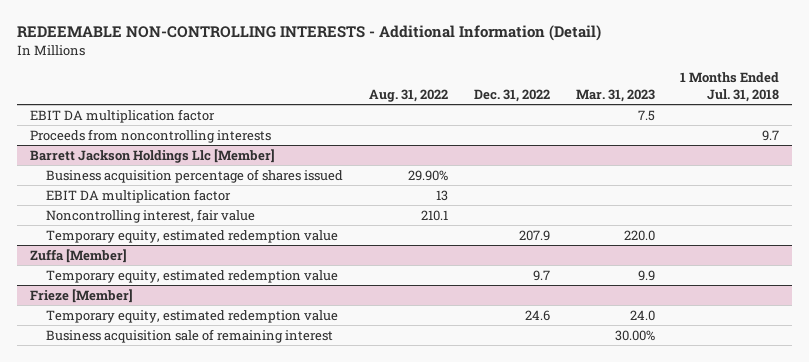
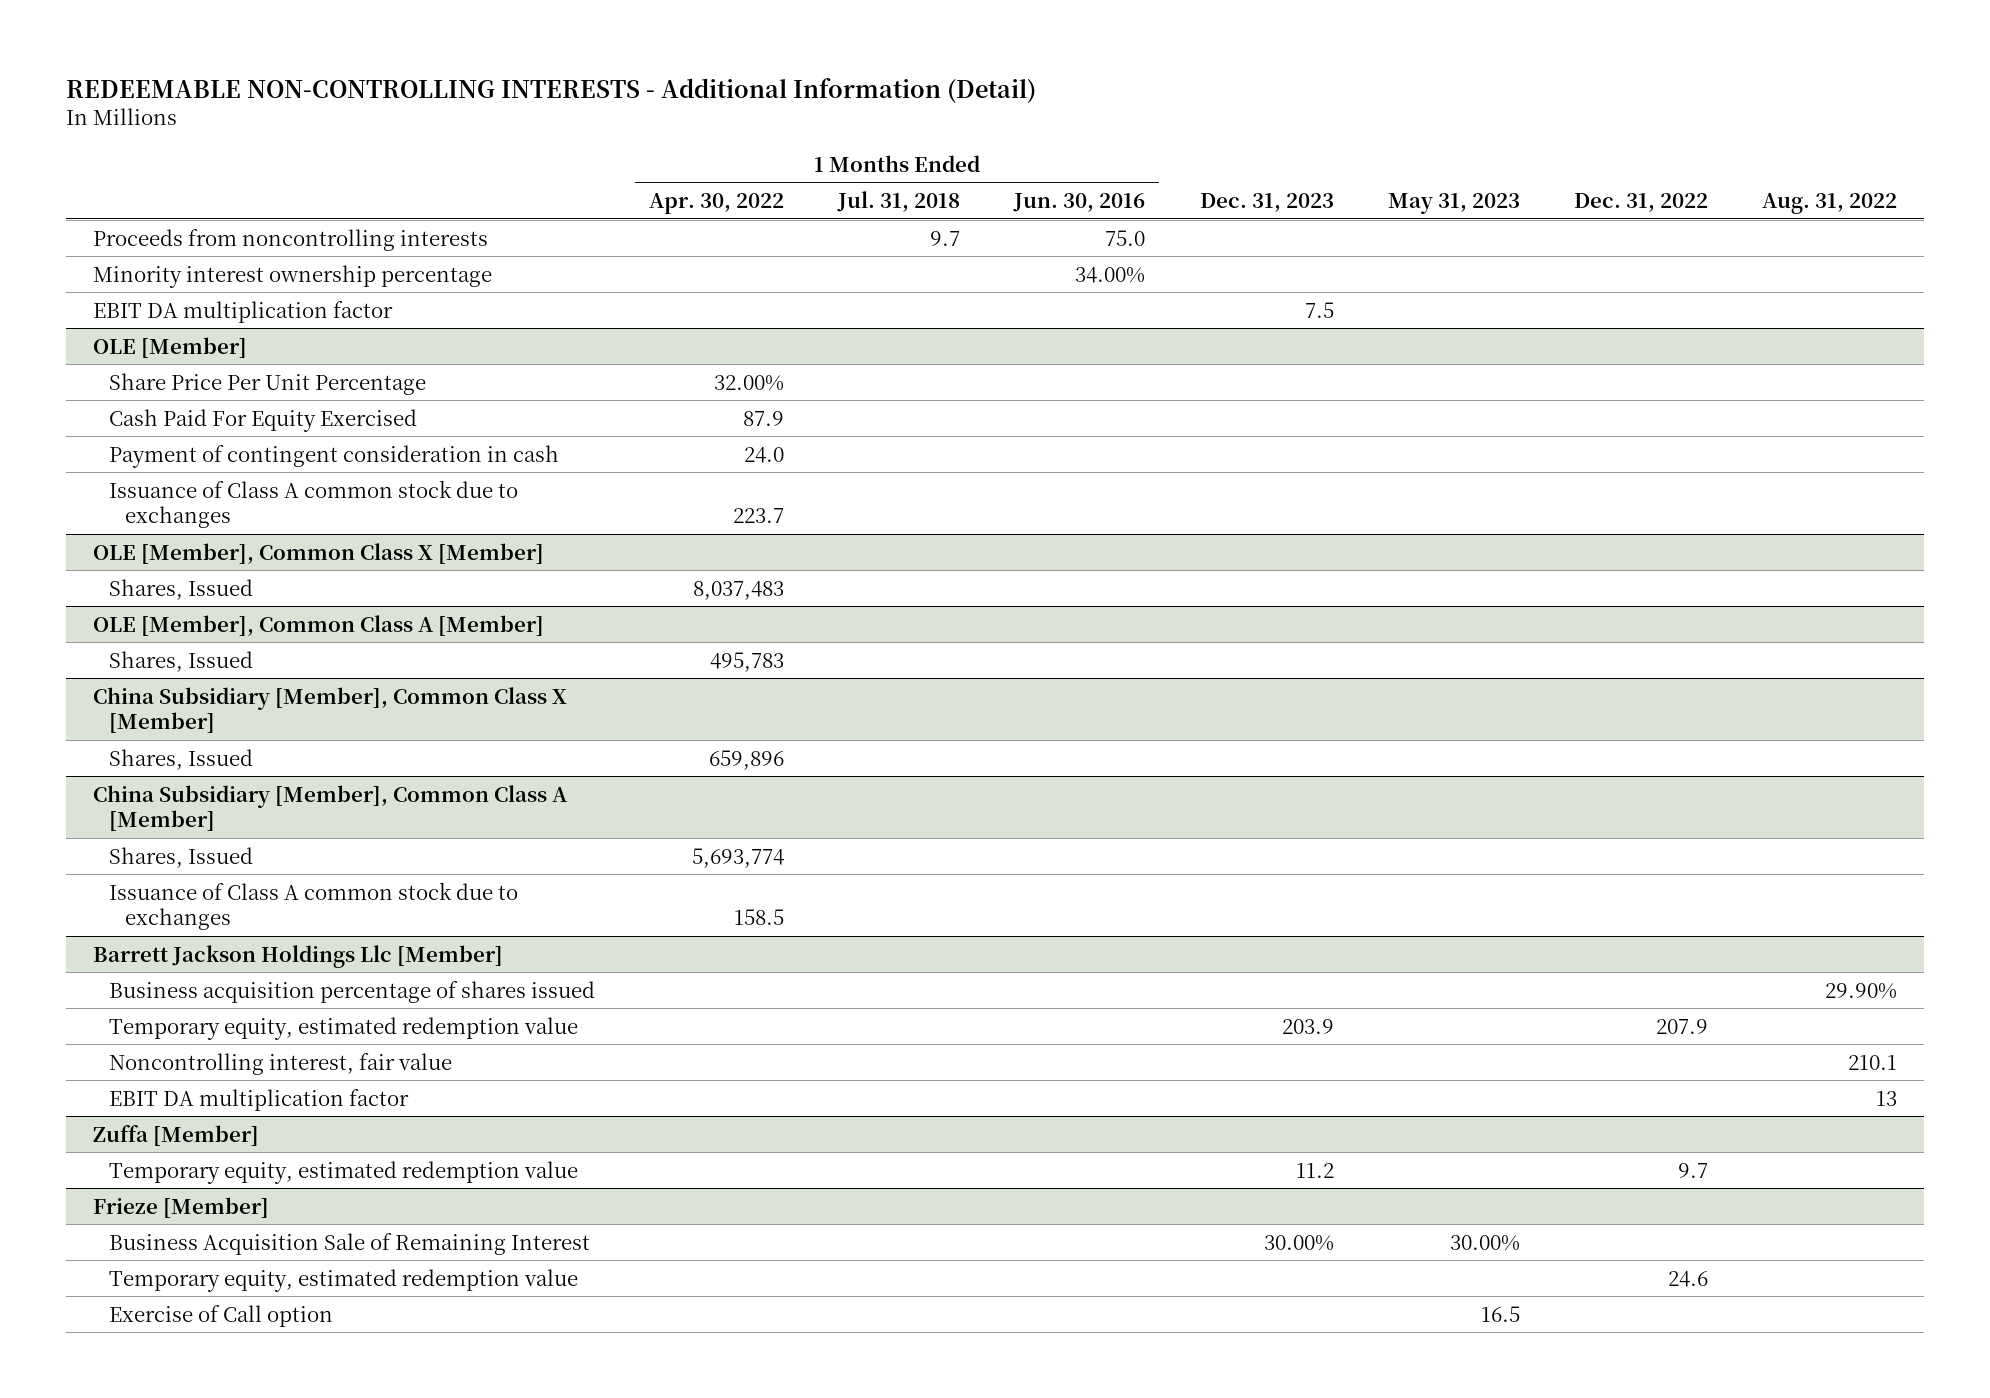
[575,89,655,103] Mar. 31, 2023 -> none
none -> [649,193,785,215] Apr. 30, 2022
none -> [1013,193,1146,213] Jun. 30, 2016
none -> [1199,193,1334,213] Dec. 31, 2023
none -> [1387,193,1520,215] May 31, 2023
none -> [92,264,492,288] Minority interest ownership percentage
[30,108,216,123] EBIT DA multiplication factor -> [92,300,393,323] EBIT DA multiplication factor
none -> [92,336,247,358] OLE [Member]
none -> [108,372,426,395] Share Price Per Unit Percentage
none -> [108,408,417,432] Cash Paid For Equity Exercised
none -> [108,444,559,468] Payment of contingent consideration in cash
none -> [108,479,518,528] Issuance of Class A common stock due to exchanges
none -> [92,542,544,564] OLE [Member], Common Class X [Member]
none -> [108,578,253,600] Shares, Issued
none -> [92,614,544,636] OLE [Member], Common Class A [Member]
none -> [108,650,253,672] Shares, Issued
none -> [92,686,567,733] China Subsidiary [Member], Common Class X [Member]
none -> [108,748,253,770] Shares, Issued
none -> [92,784,568,831] China Subsidiary [Member], Common Class A [Member]
none -> [108,846,253,868] Shares, Issued
none -> [108,881,518,930] Issuance of Class A common stock due to exchanges
[46,208,256,223] Noncontrolling interest, fair value -> [108,1052,452,1075] Noncontrolling interest, fair value
[46,188,232,203] EBIT DA multiplication factor -> [108,1088,409,1111] EBIT DA multiplication factor
none -> [108,1232,590,1255] Business Acquisition Sale of Remaining Interest
[46,328,334,343] Business acquisition sale of remaining interest -> none
none -> [108,1304,333,1327] Exercise of Call option

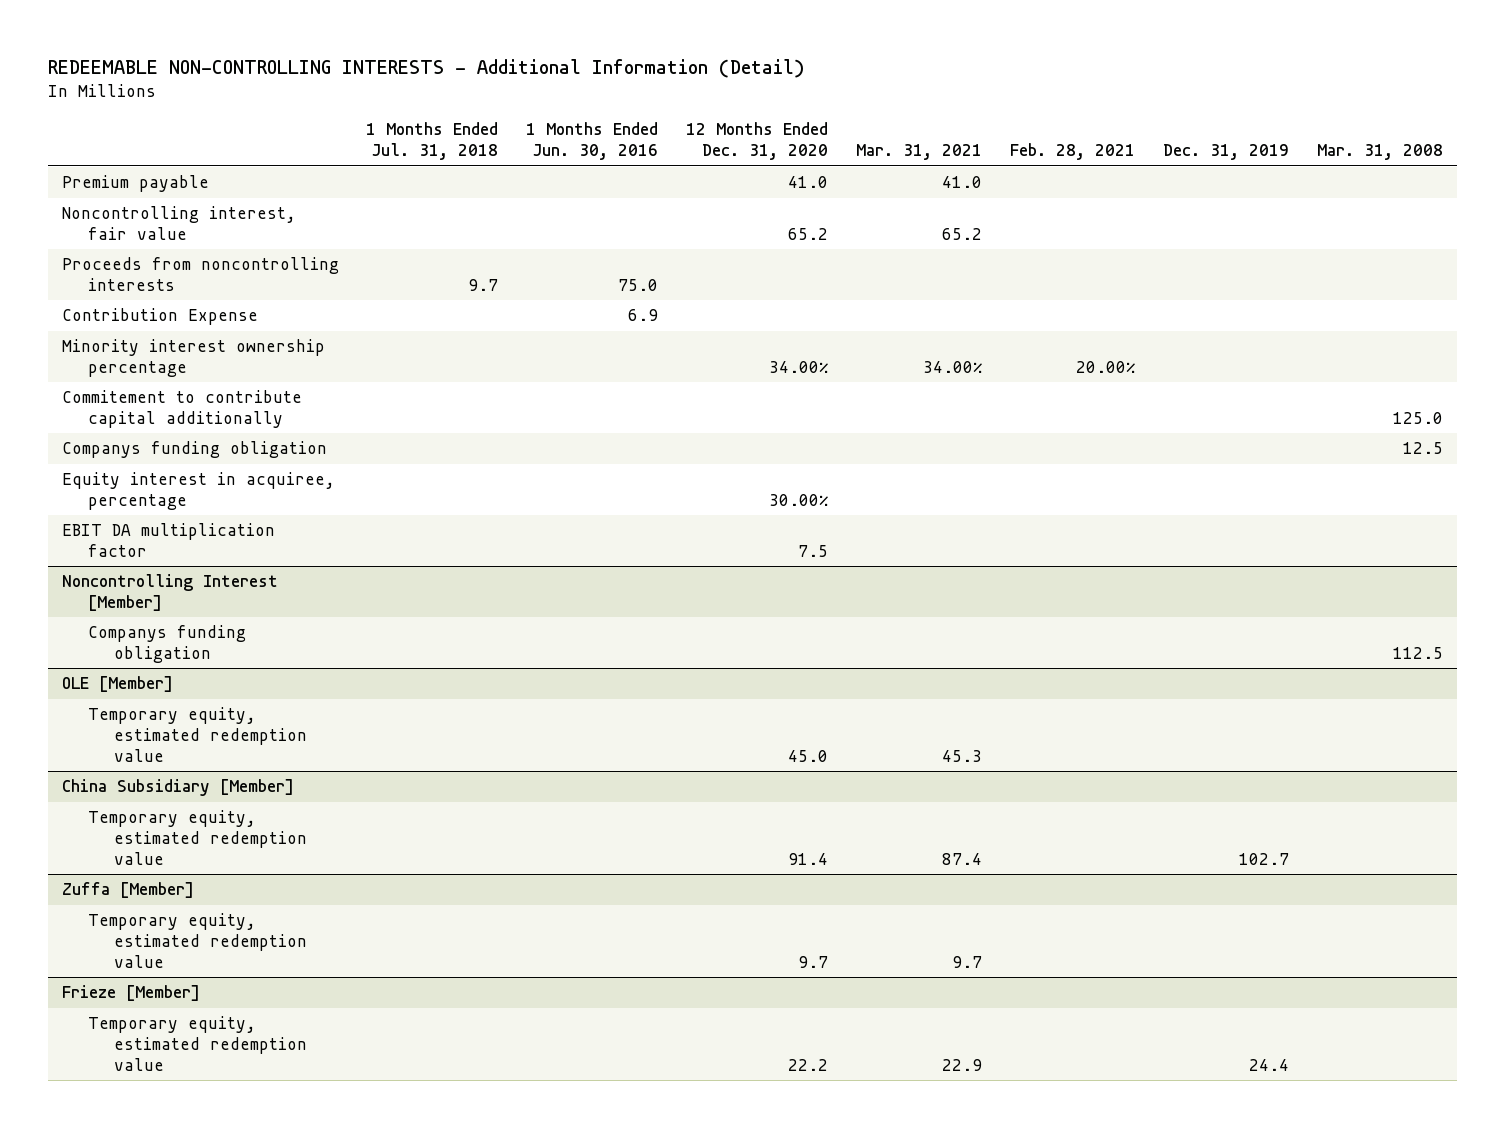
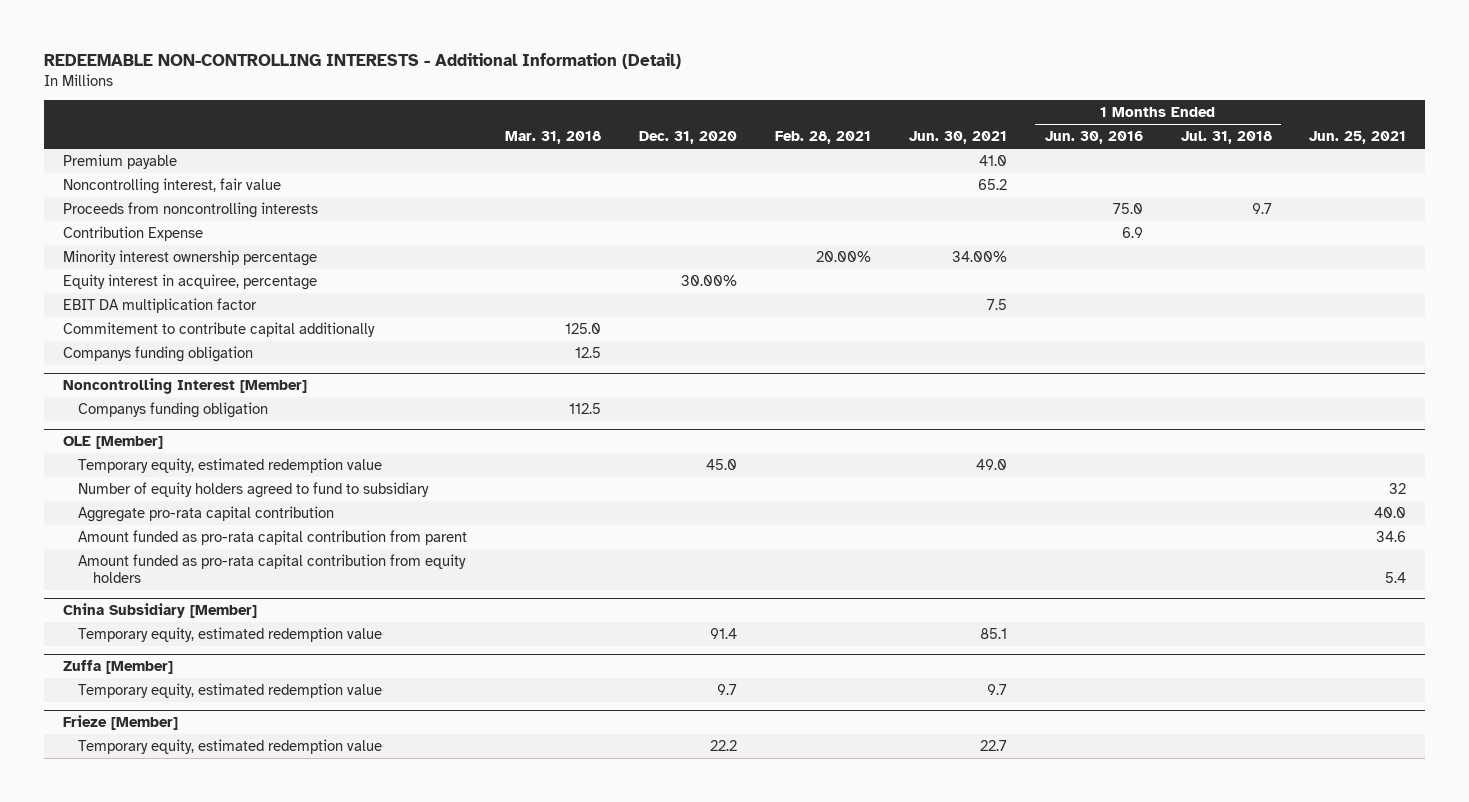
[686,122,829,161] 12 Months Ended Dec. 31, 2020 -> none
[856,144,983,161] Mar. 31, 2021 -> none
[1163,144,1290,161] Dec. 31, 2019 -> none
[1317,144,1444,161] Mar. 31, 2008 -> none
none -> [504,131,601,145] Mar. 31, 2018
none -> [638,131,737,145] Dec. 31, 2020
none -> [908,131,1007,145] Jun. 30, 2021
none -> [1309,131,1407,145] Jun. 25, 2021
[61,390,302,429] Commitement to contribute capital additionally -> [62,321,375,337] Commitement to contribute capital additionally
[61,441,327,459] Companys funding obligation -> [62,345,253,362] Companys funding obligation
none -> [77,481,429,498] Number of equity holders agreed to fund to subsidiary
none -> [77,505,334,522] Aggregate pro-rata capital contribution
none -> [77,529,467,545] Amount funded as pro-rata capital contribution from parent
none -> [77,553,466,583] Amount funded as pro-rata capital contribution from equity holders

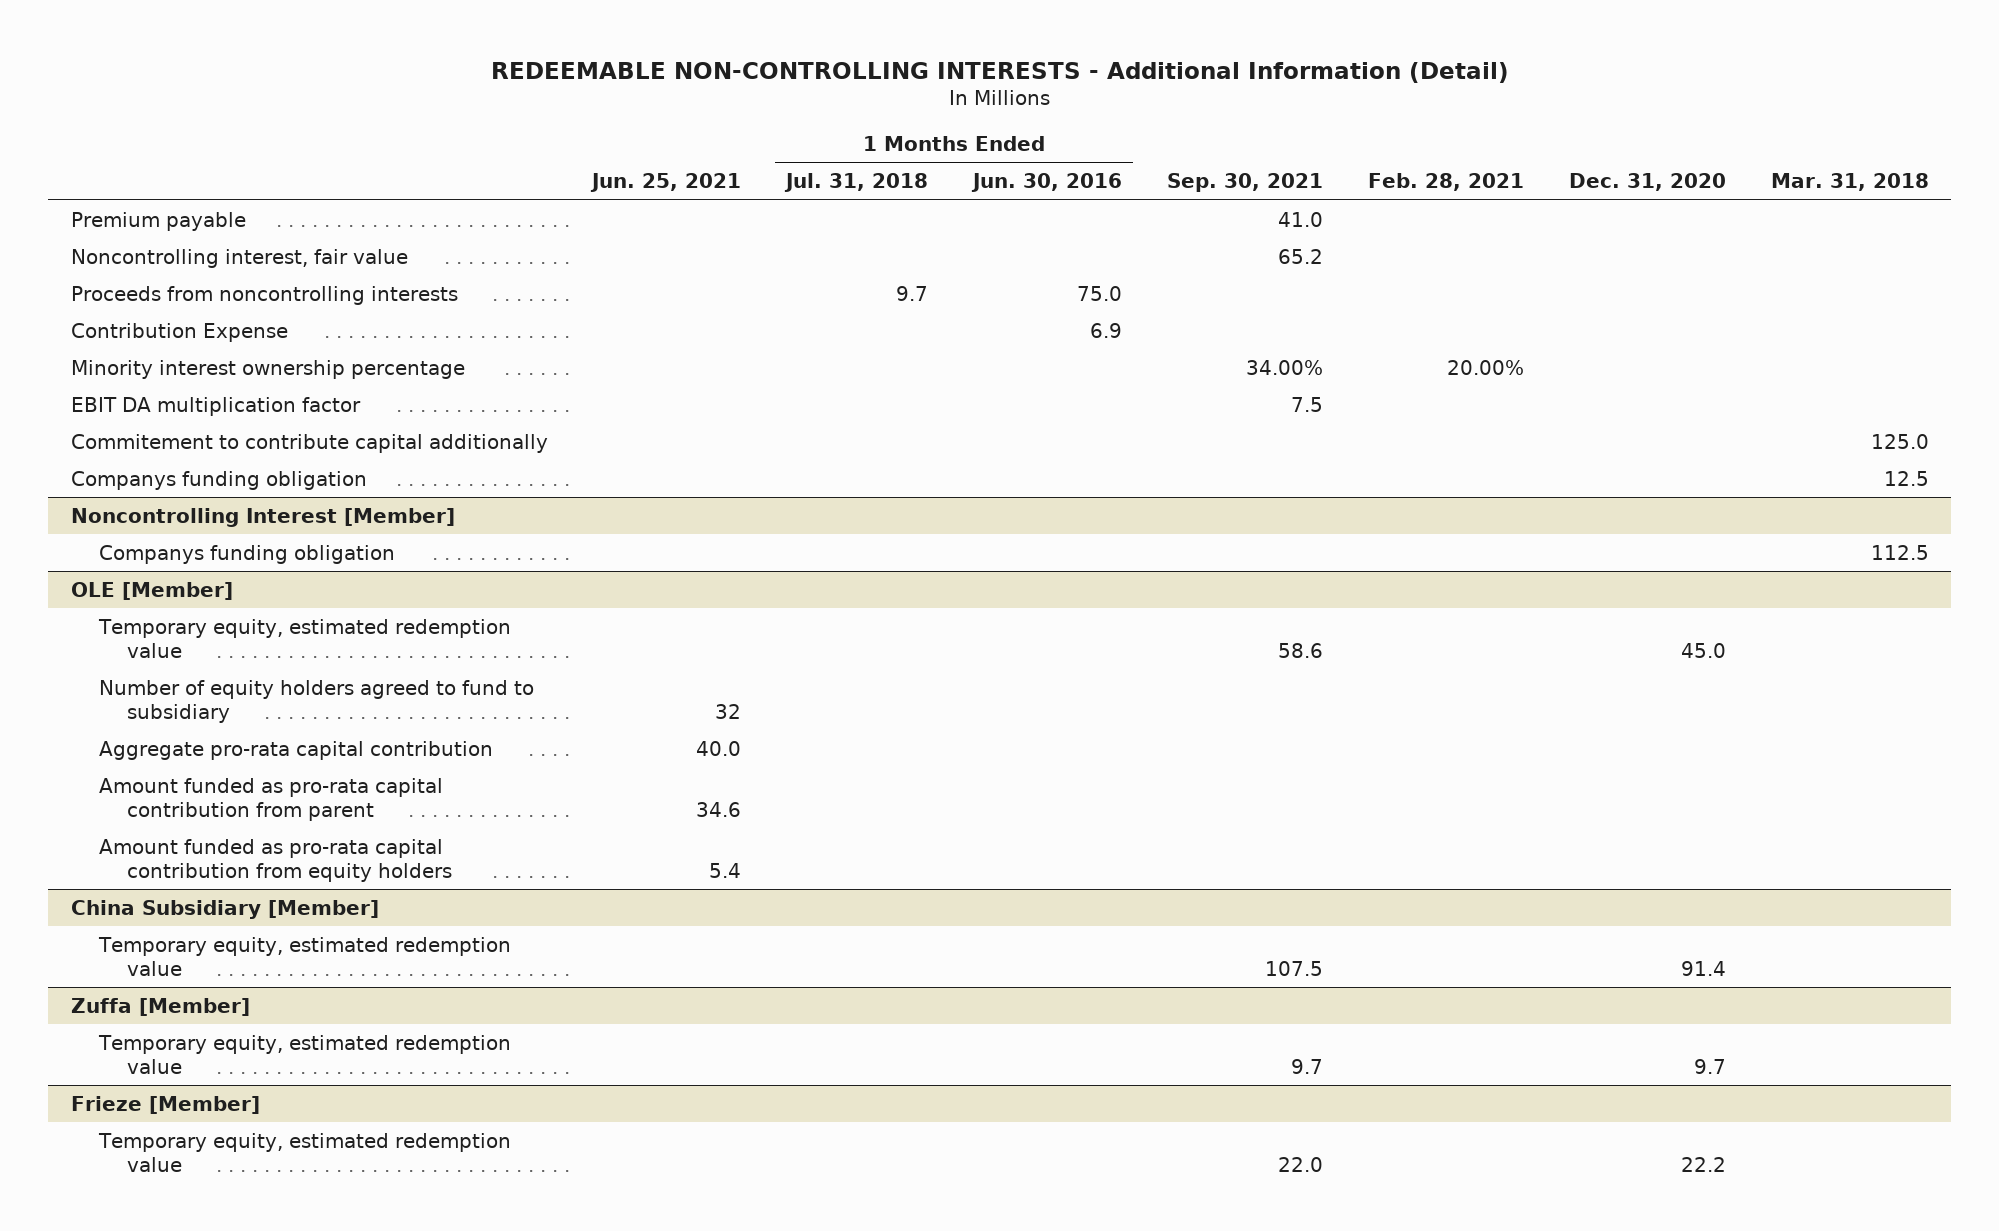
[908,131,1007,145] Jun. 30, 2021 -> none
none -> [1167,173,1324,193] Sep. 30, 2021
[62,273,317,290] Equity interest in acquiree, percentage -> none

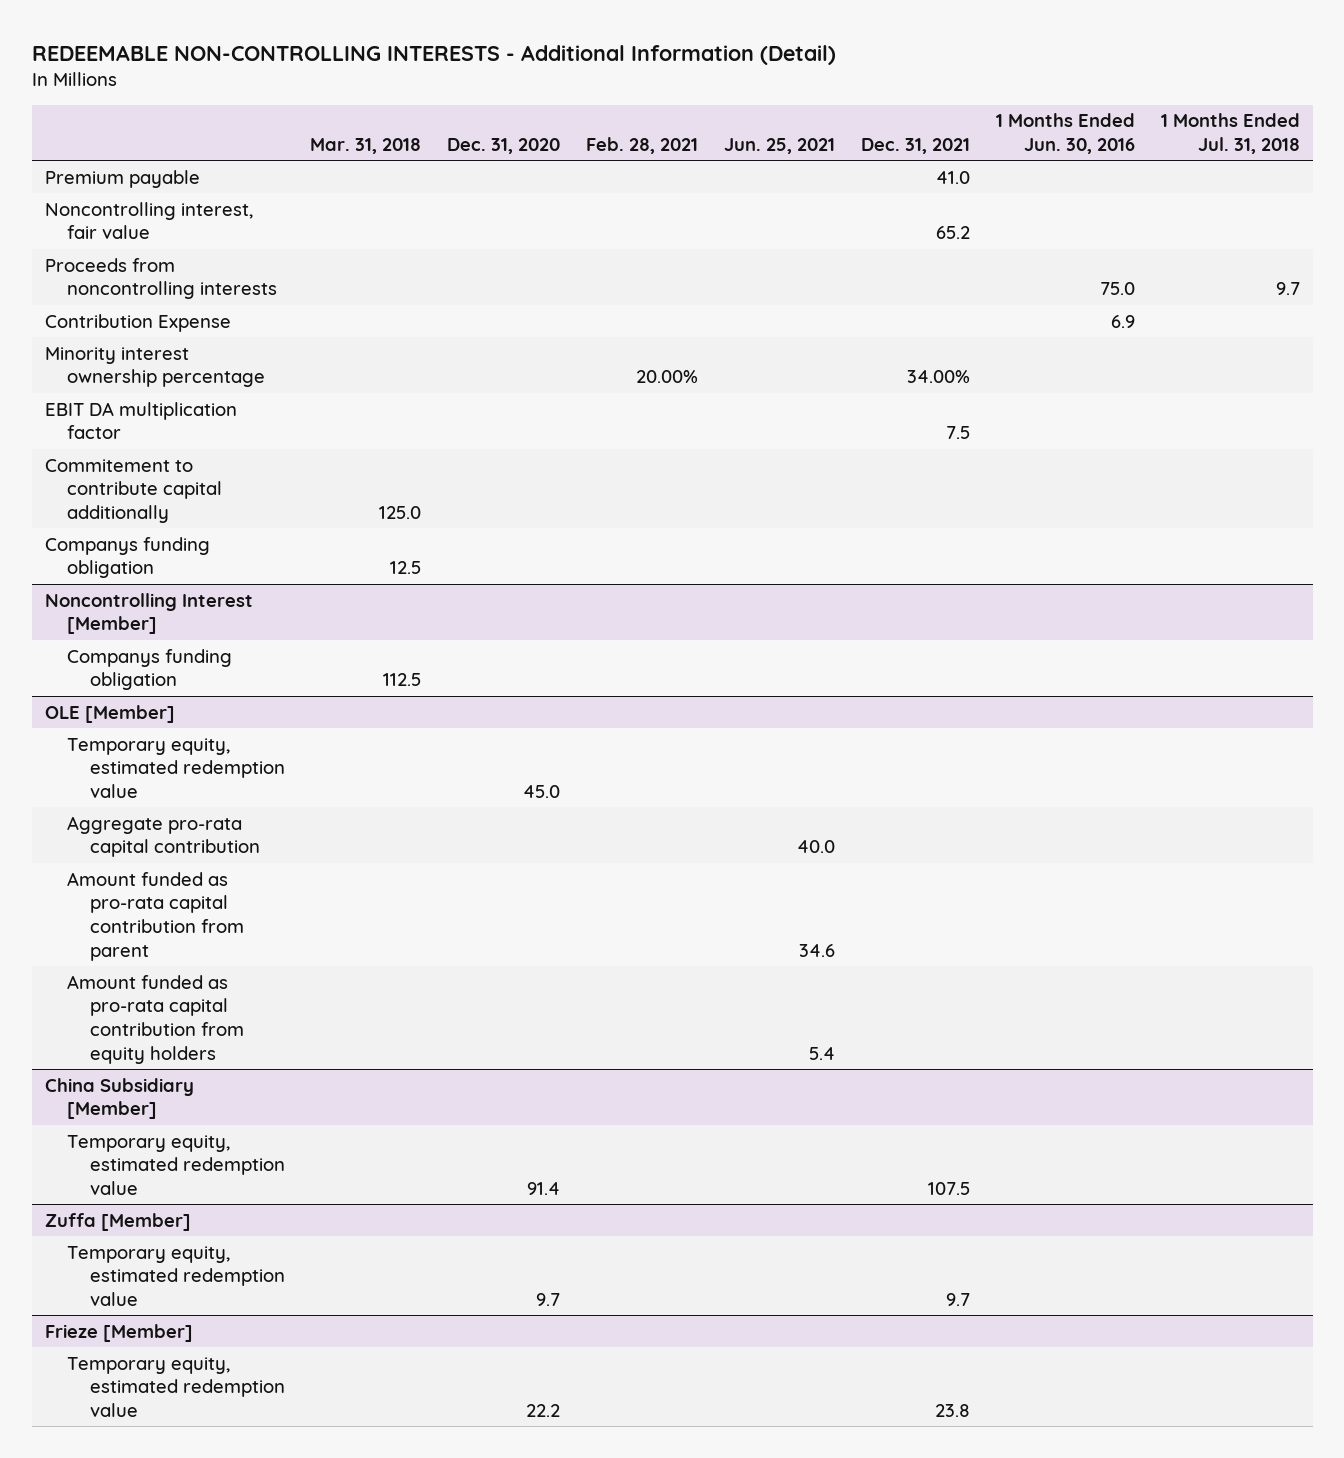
[1167,173,1324,193] Sep. 30, 2021 -> none
none -> [860,137,970,154] Dec. 31, 2021
[98,679,534,723] Number of equity holders agreed to fund to subsidiary -> none

